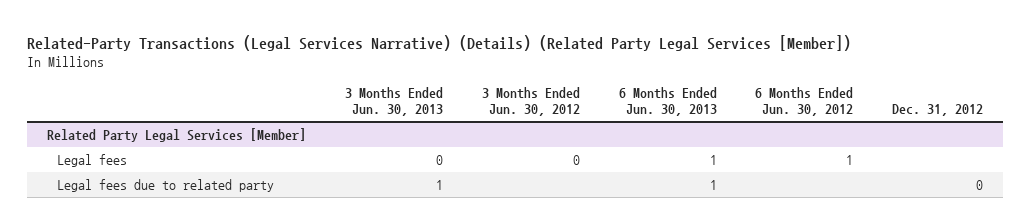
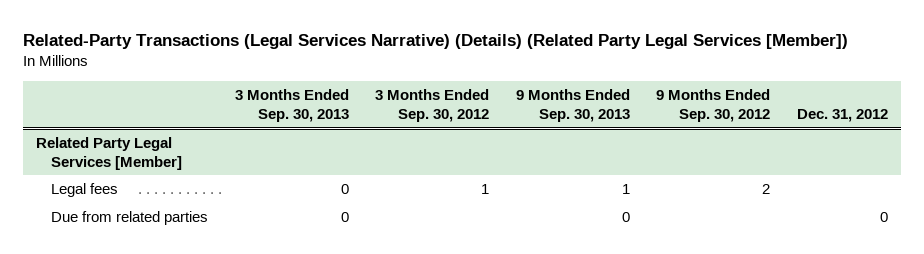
[344,86,443,117] 3 Months Ended Jun. 30, 2013 -> none
[481,86,580,117] 3 Months Ended Jun. 30, 2012 -> none
[618,86,717,117] 6 Months Ended Jun. 30, 2013 -> none
[755,86,854,117] 6 Months Ended Jun. 30, 2012 -> none
none -> [234,89,349,122] 3 Months Ended Sep. 30, 2013
none -> [375,89,490,122] 3 Months Ended Sep. 30, 2012
none -> [515,89,630,122] 9 Months Ended Sep. 30, 2013
none -> [656,89,771,122] 9 Months Ended Sep. 30, 2012
[57,178,275,192] Legal fees due to related party -> [51,211,209,226] Due from related parties

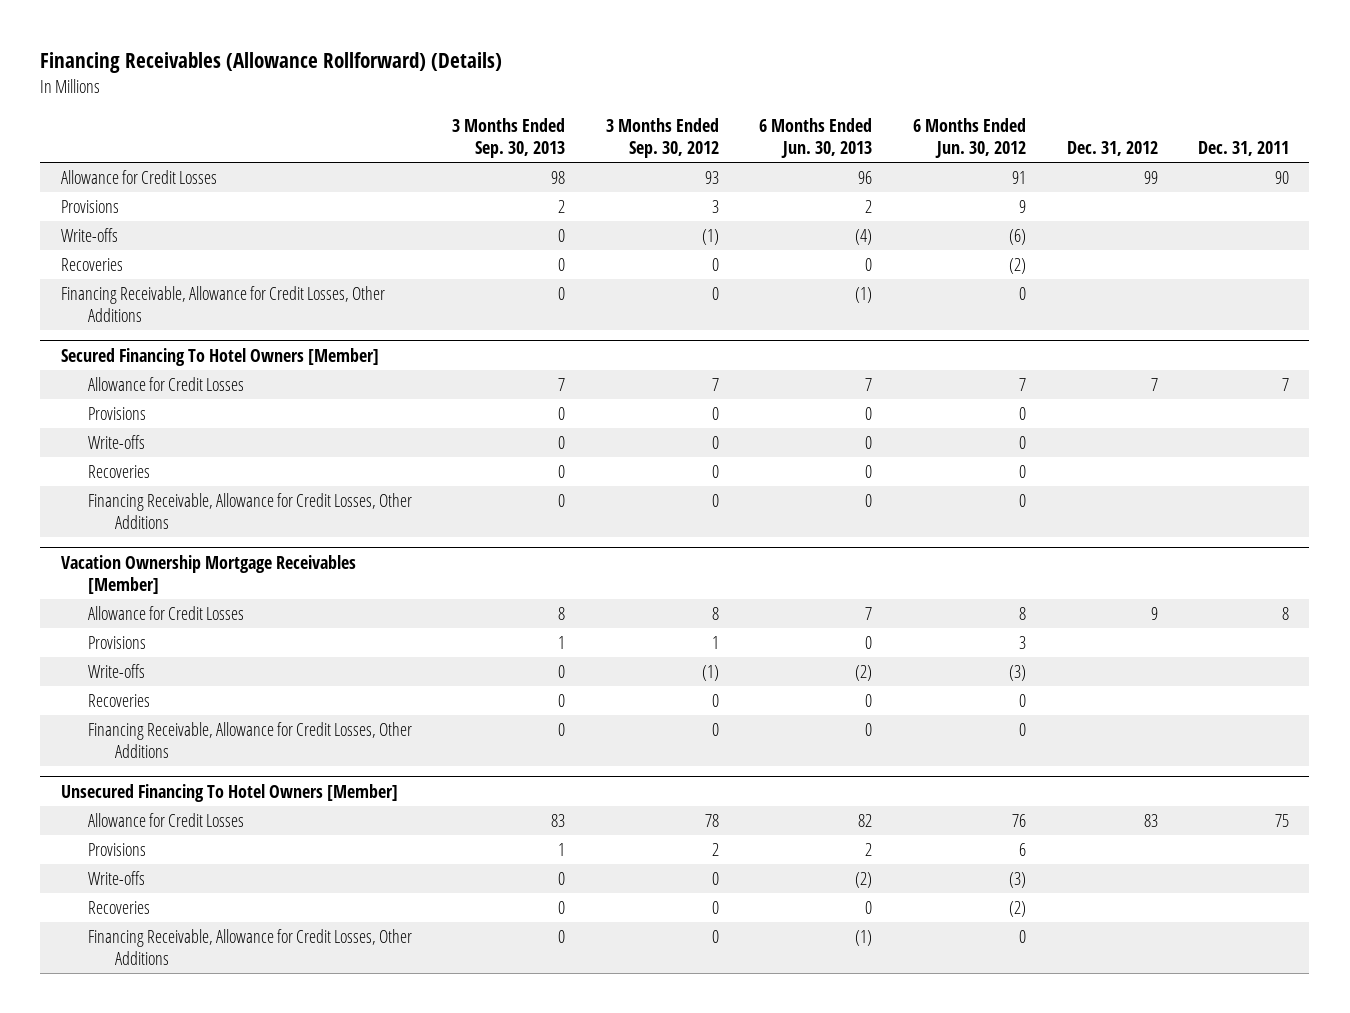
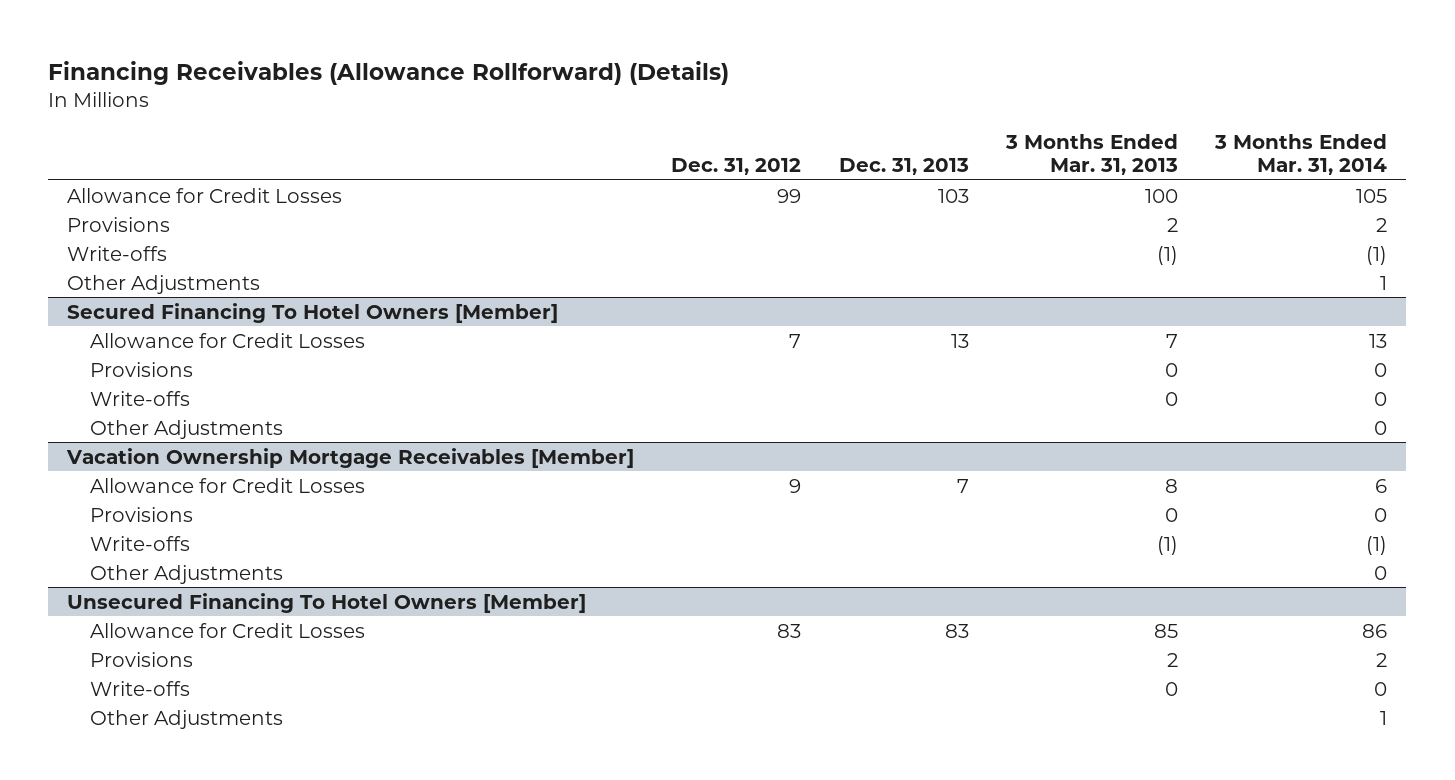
[452,118,566,158] 3 Months Ended Sep. 30, 2013 -> none
[605,118,719,158] 3 Months Ended Sep. 30, 2012 -> none
[759,118,873,158] 6 Months Ended Jun. 30, 2013 -> none
[913,118,1027,158] 6 Months Ended Jun. 30, 2012 -> none
[1198,140,1290,156] Dec. 31, 2011 -> none
none -> [838,158,969,176] Dec. 31, 2013
none -> [1005,133,1179,176] 3 Months Ended Mar. 31, 2013
none -> [1214,133,1388,176] 3 Months Ended Mar. 31, 2014
[60,257,123,271] Recoveries -> none
[60,285,385,322] Financing Receivable, Allowance for Credit Losses, Other Additions -> [67,274,261,294] Other Adjustments
[87,464,150,478] Recoveries -> none
[87,492,412,529] Financing Receivable, Allowance for Credit Losses, Other Additions -> [89,419,283,439] Other Adjustments
[87,693,150,707] Recoveries -> none
[87,721,412,758] Financing Receivable, Allowance for Credit Losses, Other Additions -> [89,564,283,584] Other Adjustments
[87,900,150,914] Recoveries -> none
[87,928,412,965] Financing Receivable, Allowance for Credit Losses, Other Additions -> [89,709,283,729] Other Adjustments

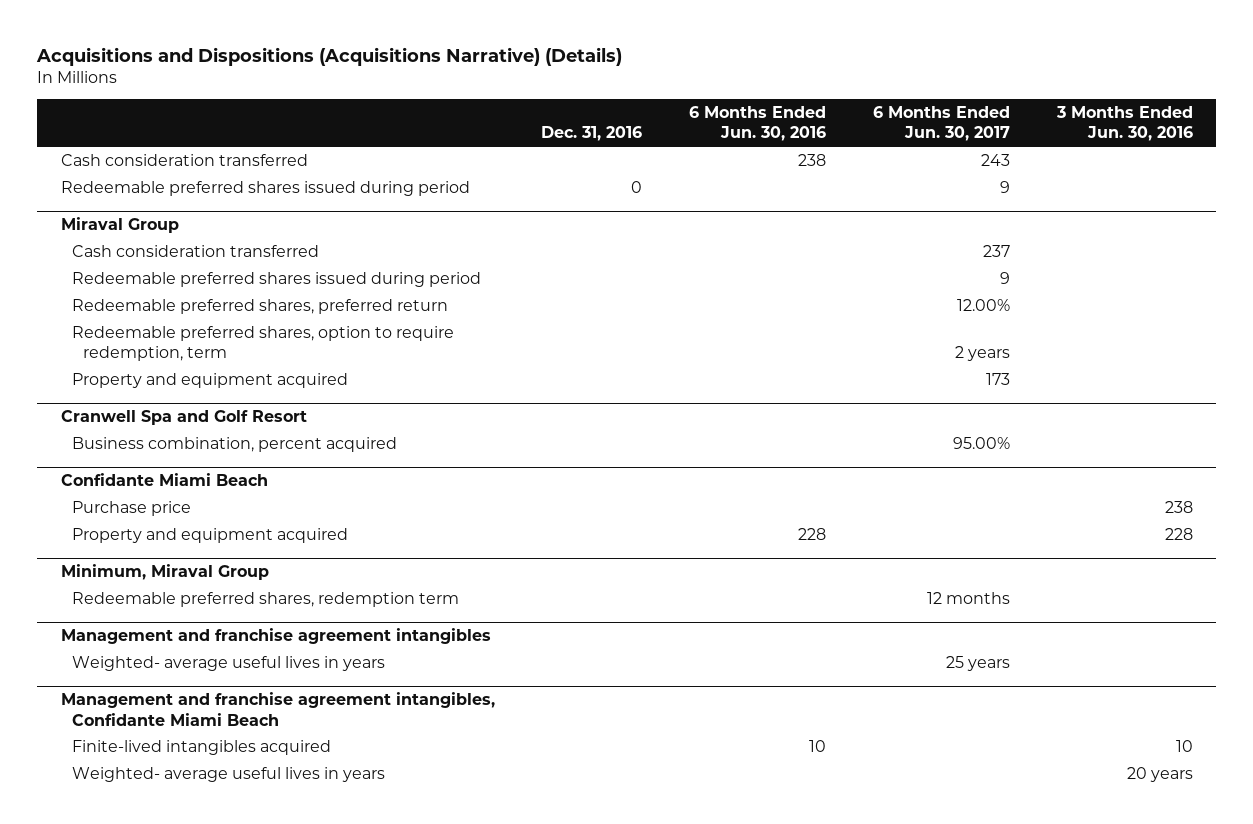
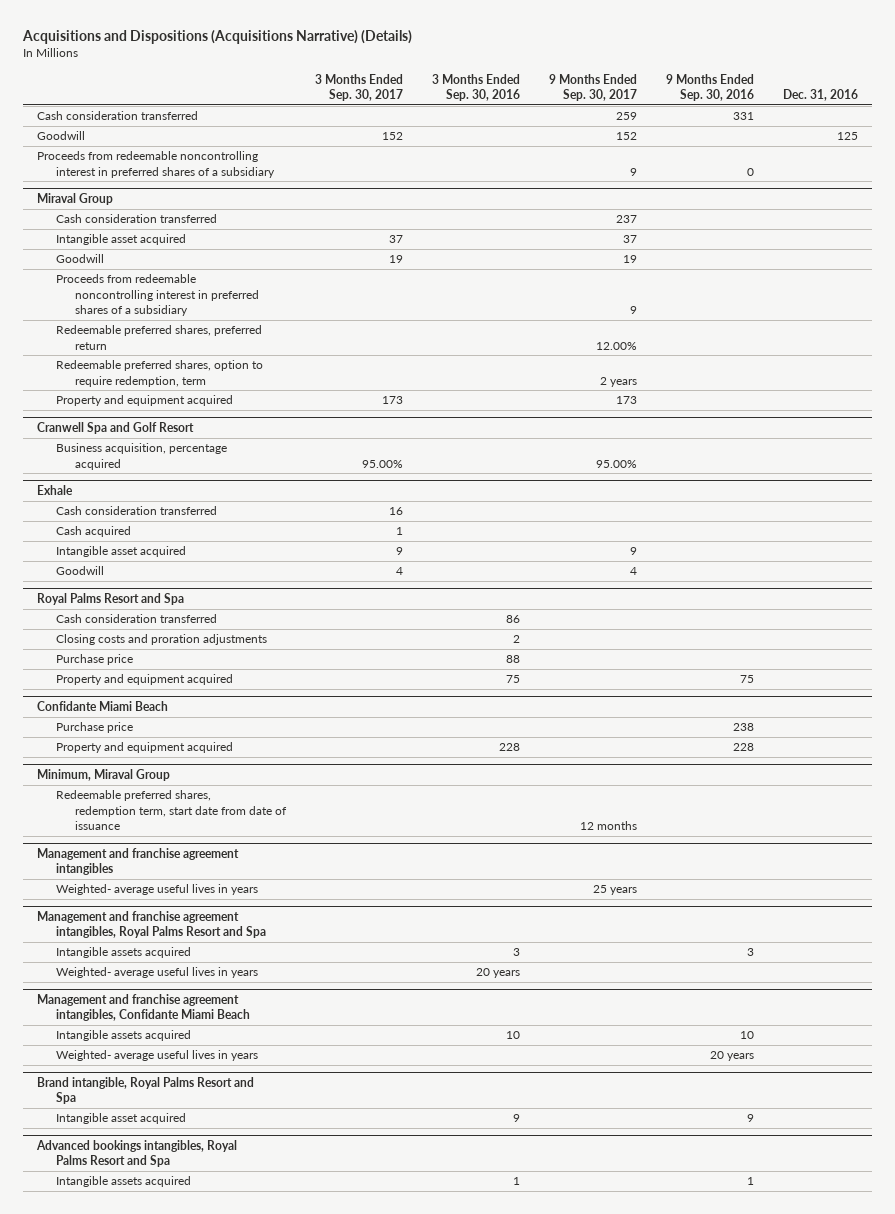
[689,105,827,142] 6 Months Ended Jun. 30, 2016 -> none
[873,105,1011,142] 6 Months Ended Jun. 30, 2017 -> none
[1055,105,1193,142] 3 Months Ended Jun. 30, 2016 -> none
none -> [314,73,403,101] 3 Months Ended Sep. 30, 2017
none -> [431,73,520,101] 3 Months Ended Sep. 30, 2016
none -> [548,73,637,101] 9 Months Ended Sep. 30, 2017
none -> [665,73,754,101] 9 Months Ended Sep. 30, 2016
[60,180,470,196] Redeemable preferred shares issued during period -> none
none -> [37,131,86,141] Goodwill
none -> [37,151,275,178] Proceeds from redeemable noncontrolling interest in preferred shares of a subsidiary
[71,271,481,287] Redeemable preferred shares issued during period -> none
none -> [55,234,186,246] Intangible asset acquired
none -> [55,254,104,264] Goodwill
none -> [55,274,259,317] Proceeds from redeemable noncontrolling interest in preferred shares of a subsidiary
[71,436,397,452] Business combination, percent acquired -> [55,443,227,470] Business acquisition, percentage acquired
none -> [37,485,74,496] Exhale
none -> [55,506,217,516] Cash consideration transferred
none -> [55,526,131,538] Cash acquired
none -> [55,546,186,558] Intangible asset acquired
none -> [55,566,104,576] Goodwill
none -> [37,593,185,606] Royal Palms Resort and Spa
none -> [55,614,217,624] Cash consideration transferred
none -> [55,634,267,646] Closing costs and proration adjustments
none -> [55,654,133,666] Purchase price
none -> [55,674,233,686] Property and equipment acquired
[71,591,459,607] Redeemable preferred shares, redemption term -> [55,790,287,831] Redeemable preferred shares, redemption term, start date from date of issuance
none -> [37,911,266,939] Management and franchise agreement intangibles, Royal Palms Resort and Spa
none -> [55,947,191,959] Intangible assets acquired
none -> [55,967,258,979] Weighted- average useful lives in years
[71,739,331,755] Finite-lived intangibles acquired -> [55,1030,191,1042] Intangible assets acquired
none -> [37,1077,255,1105] Brand intangible, Royal Palms Resort and Spa
none -> [55,1113,186,1125] Intangible asset acquired
none -> [36,1140,238,1168] Advanced bookings intangibles, Royal Palms Resort and Spa
none -> [55,1176,191,1188] Intangible assets acquired

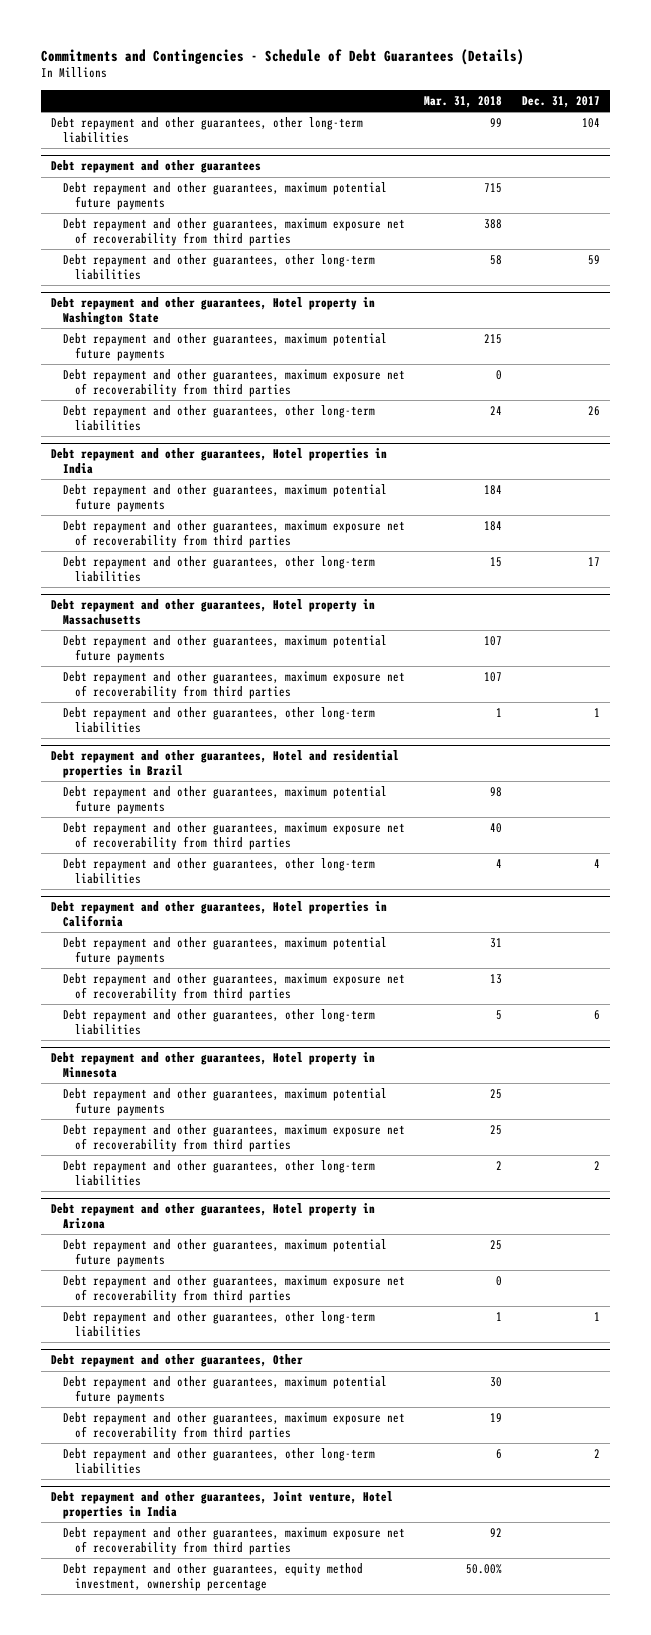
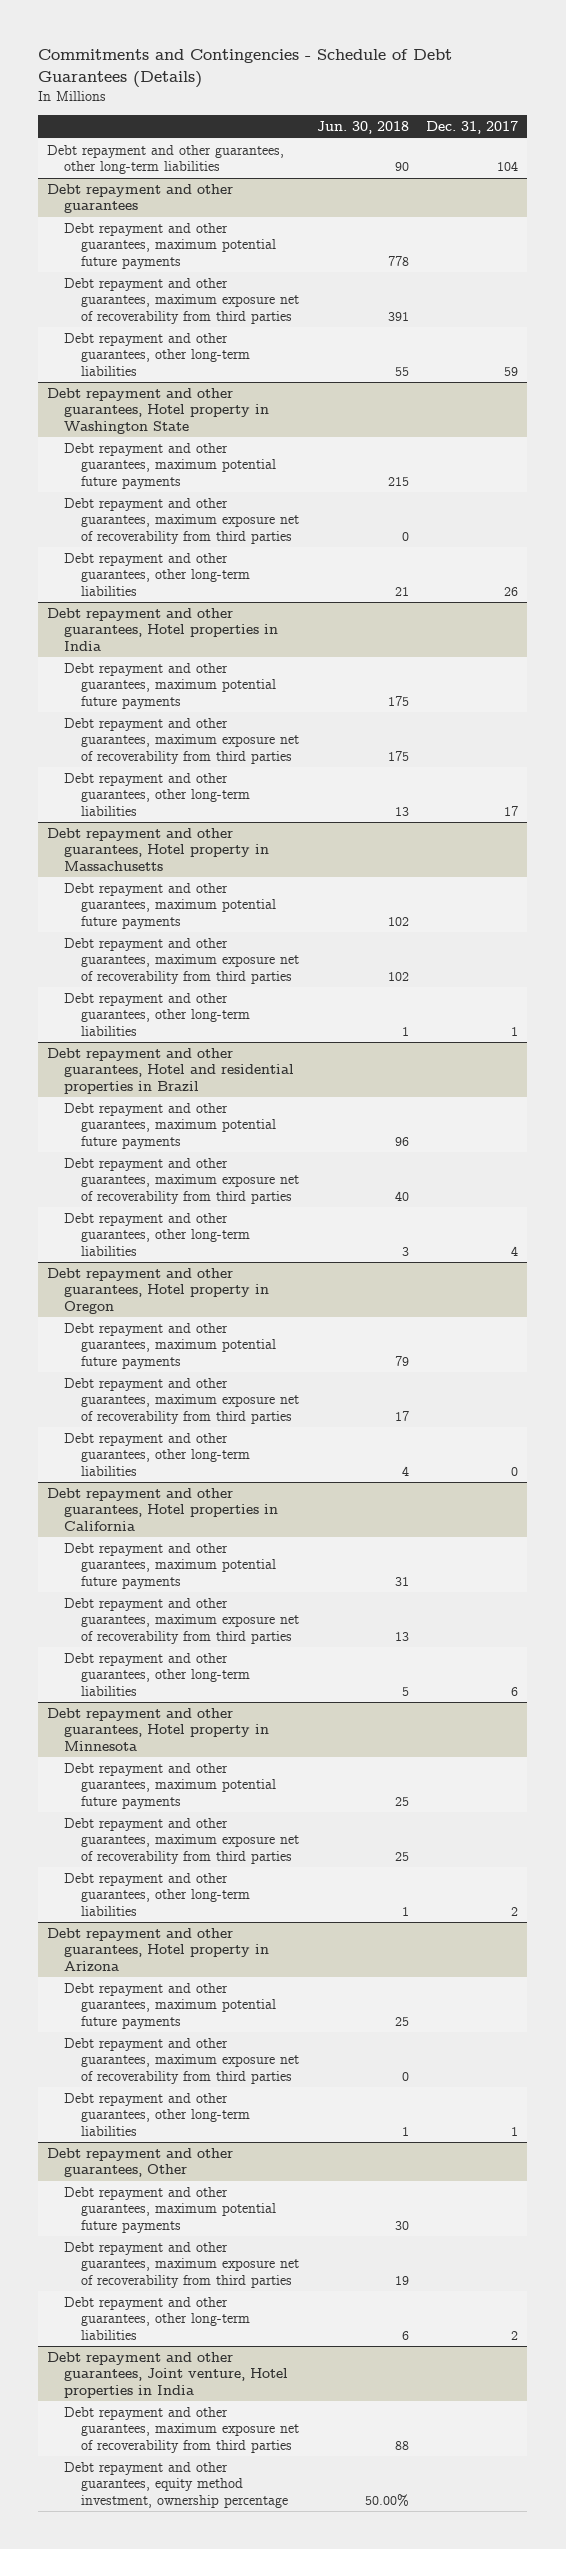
[424,95,503,108] Mar. 31, 2018 -> none
none -> [316,121,409,135] Jun. 30, 2018
none -> [47,1268,270,1314] Debt repayment and other guarantees, Hotel property in Oregon
none -> [64,1323,277,1369] Debt repayment and other guarantees, maximum potential future payments
none -> [64,1378,300,1424] Debt repayment and other guarantees, maximum exposure net of recoverability from third parties
none -> [64,1433,251,1476] Debt repayment and other guarantees, other long-term liabilities

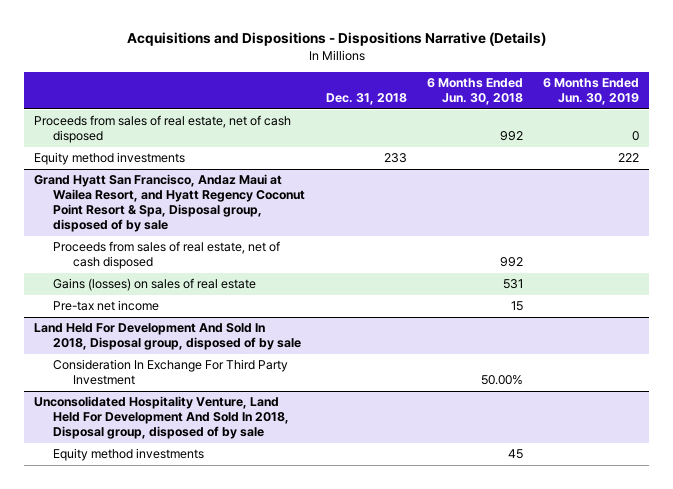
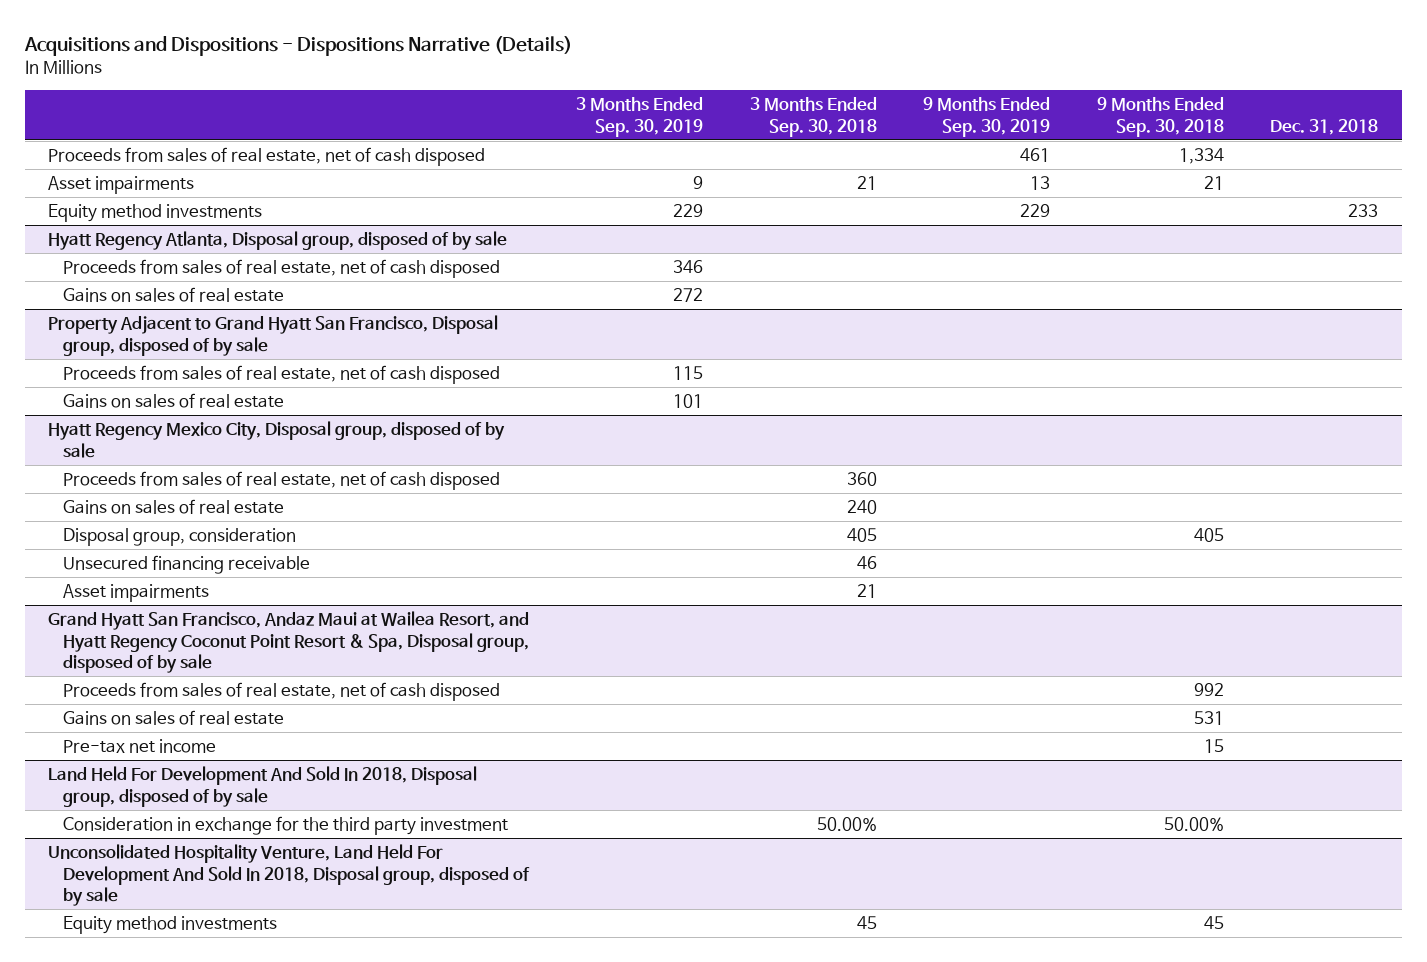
[426,78,523,106] 6 Months Ended Jun. 30, 2018 -> none
[543,78,640,106] 6 Months Ended Jun. 30, 2019 -> none
none -> [576,97,704,137] 3 Months Ended Sep. 30, 2019
none -> [749,97,877,137] 3 Months Ended Sep. 30, 2018
none -> [923,97,1051,137] 9 Months Ended Sep. 30, 2019
none -> [1096,97,1224,137] 9 Months Ended Sep. 30, 2018
none -> [48,176,195,195] Asset impairments
none -> [48,231,508,251] Hyatt Regency Atlanta, Disposal group, disposed of by sale
none -> [63,259,501,279] Proceeds from sales of real estate, net of cash disposed
none -> [63,287,285,303] Gains on sales of real estate
none -> [48,315,499,356] Property Adjacent to Grand Hyatt San Francisco, Disposal group, disposed of by sale
none -> [63,365,501,385] Proceeds from sales of real estate, net of cash disposed
none -> [63,393,285,409] Gains on sales of real estate
none -> [48,421,506,458] Hyatt Regency Mexico City, Disposal group, disposed of by sale
none -> [63,471,501,491] Proceeds from sales of real estate, net of cash disposed
none -> [63,499,285,515] Gains on sales of real estate
none -> [63,528,297,547] Disposal group, consideration
none -> [63,555,311,575] Unsecured financing receivable
none -> [63,584,210,603] Asset impairments
[53,278,257,292] Gains (losses) on sales of real estate -> [63,710,285,726] Gains on sales of real estate
[53,359,289,386] Consideration In Exchange For Third Party Investment -> [63,816,509,836] Consideration in exchange for the third party investment

